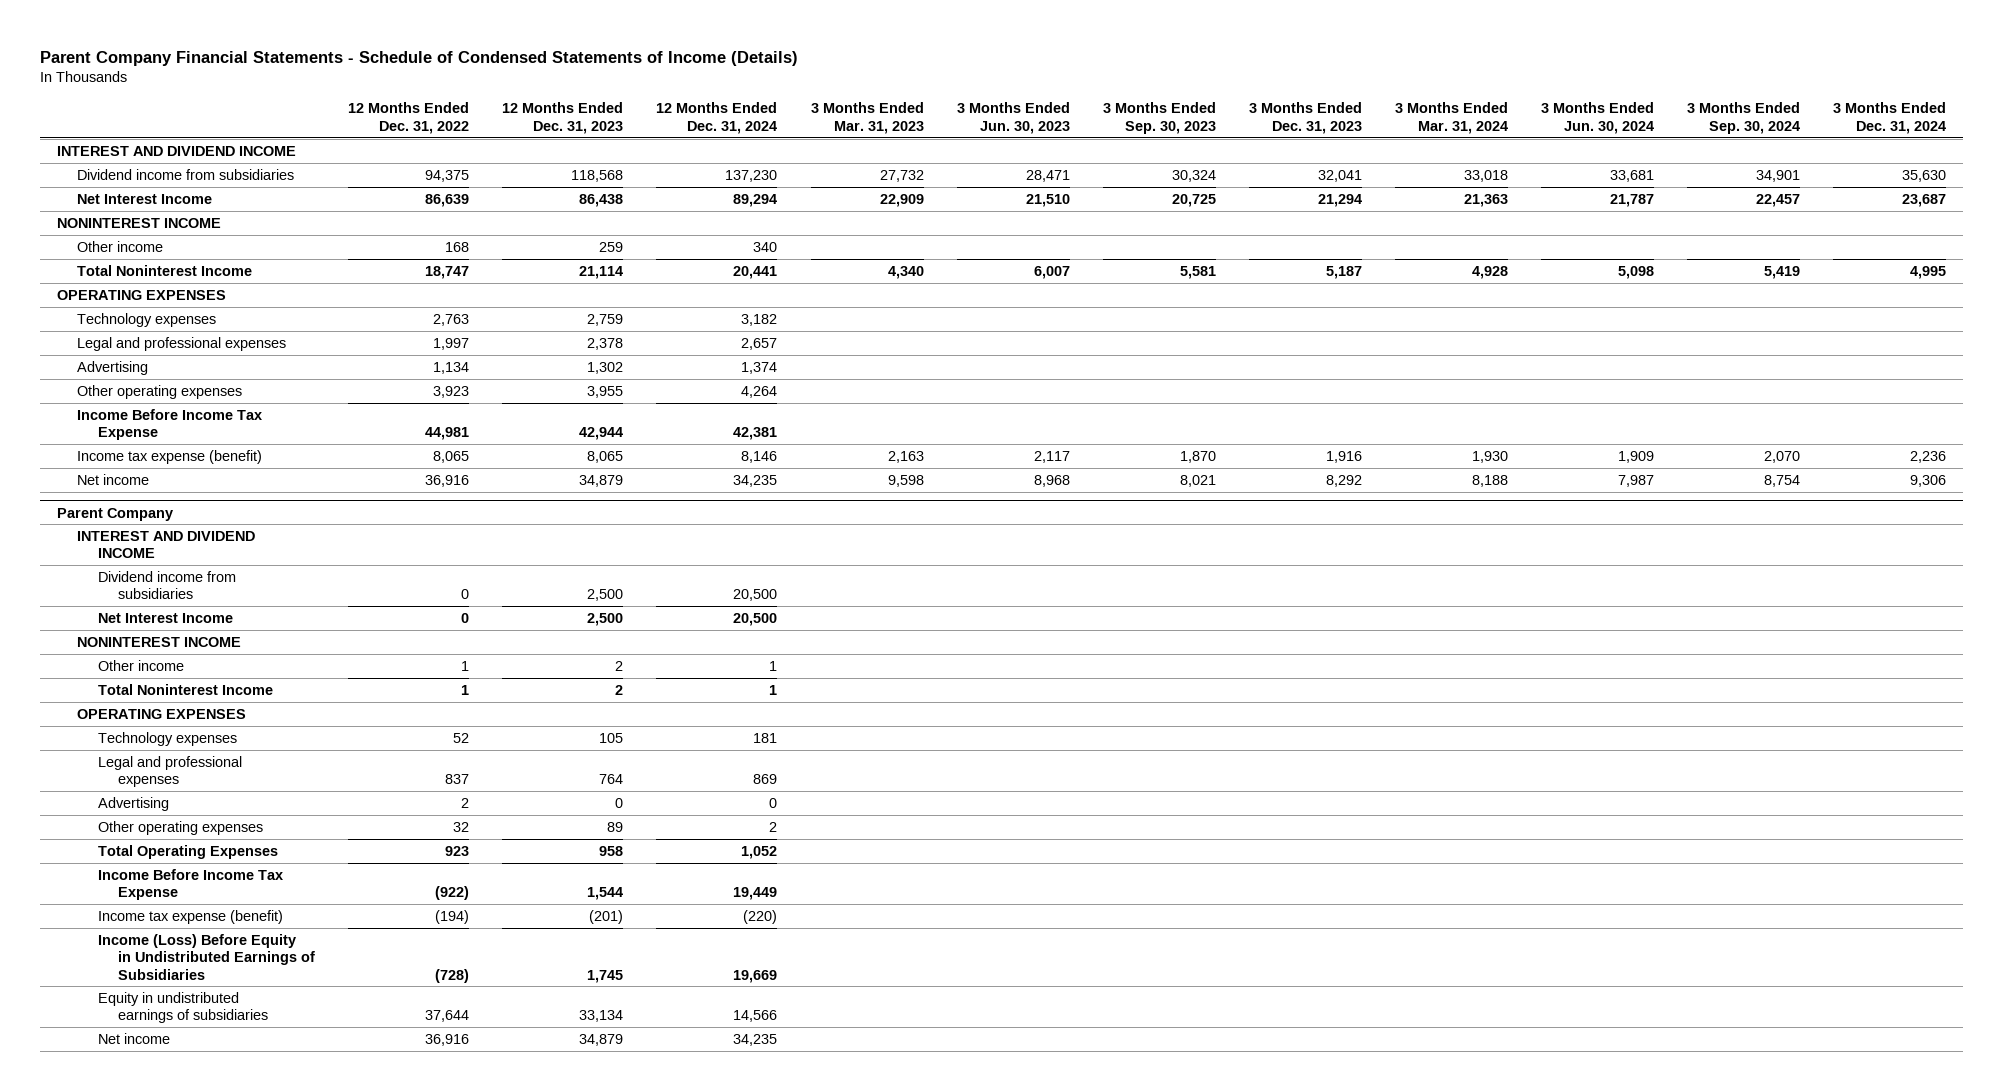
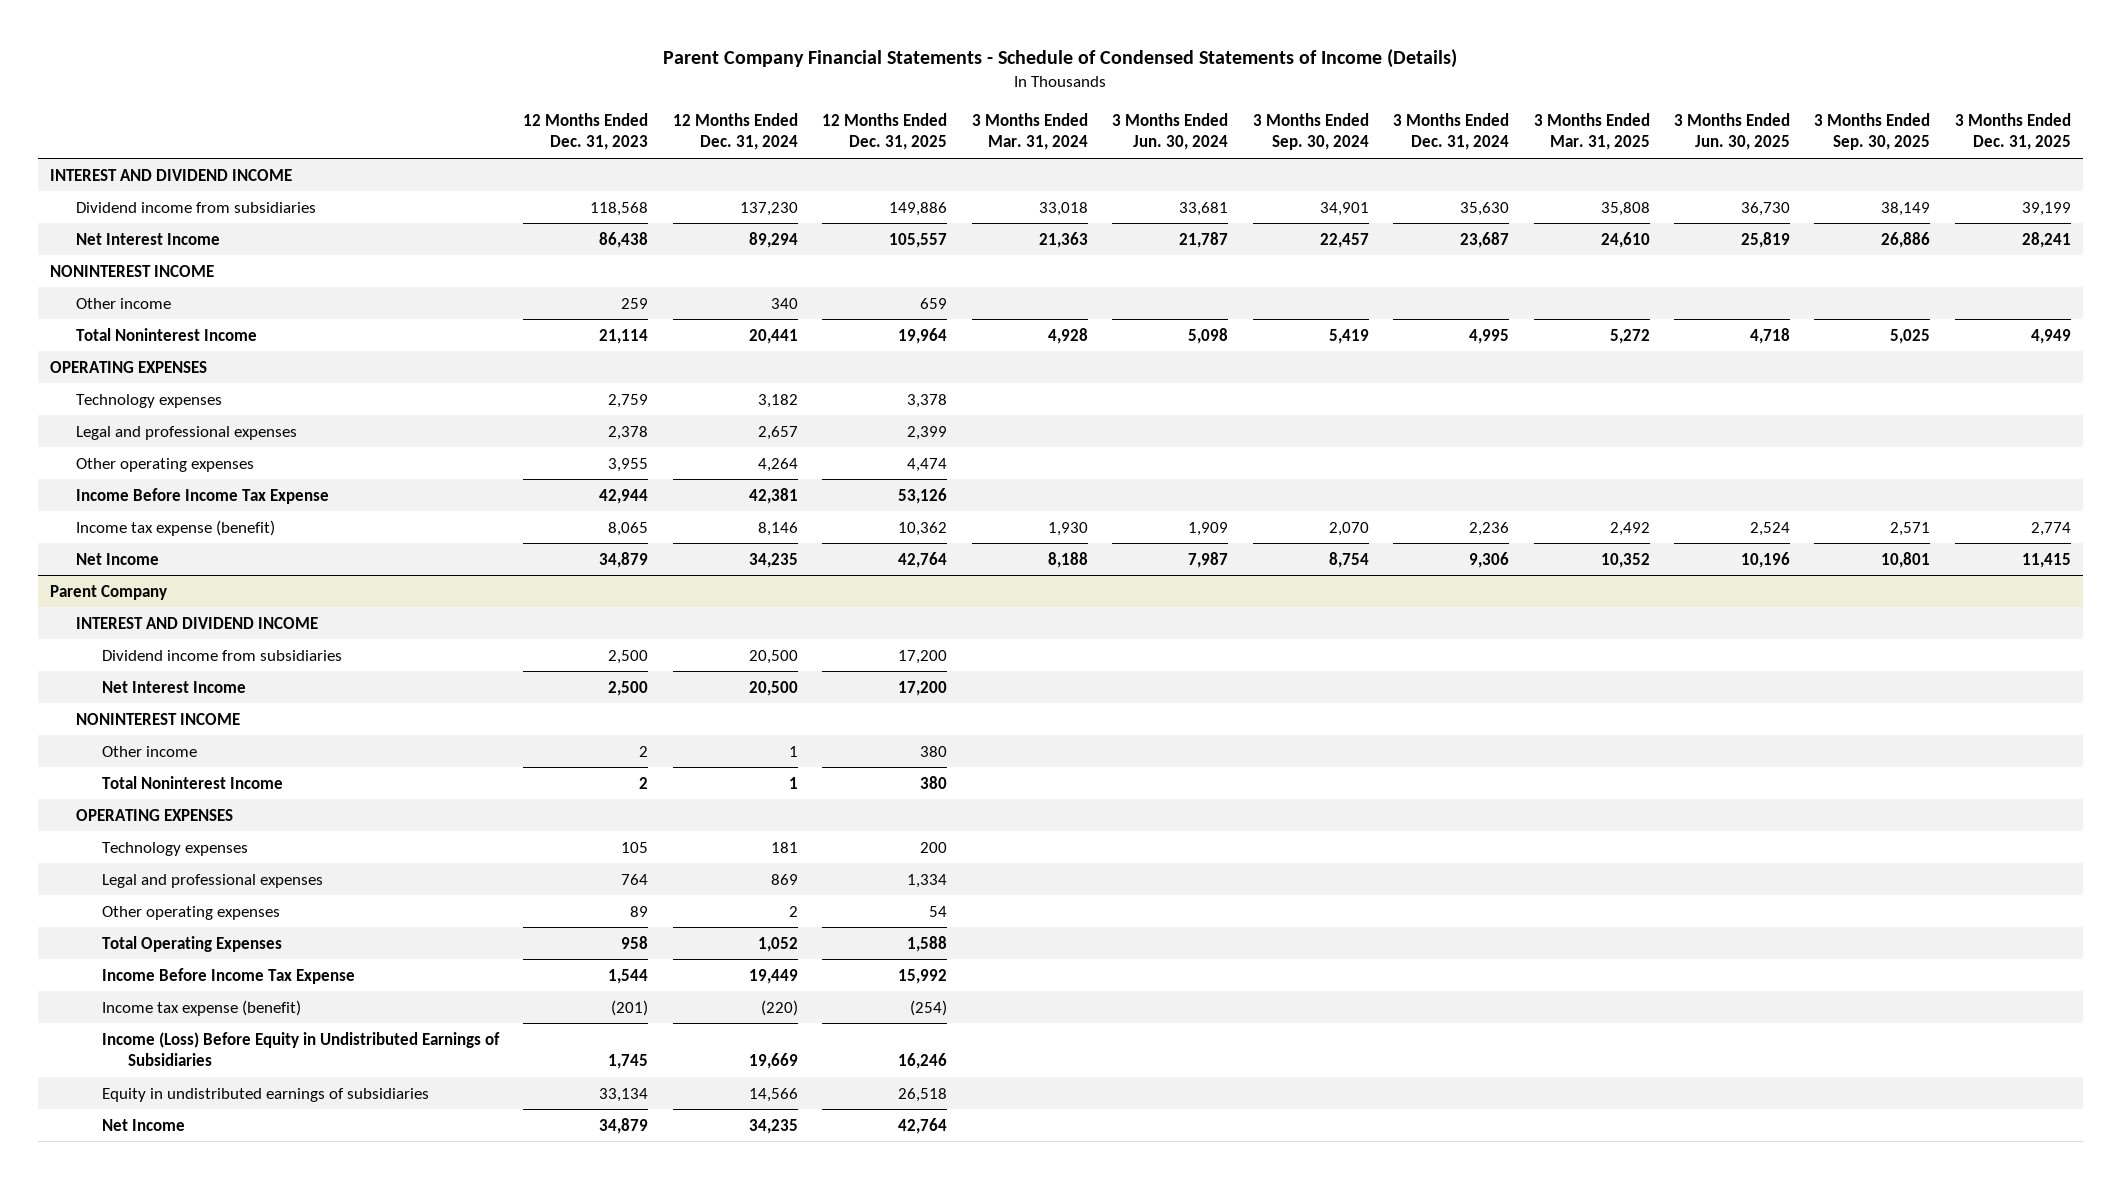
[348,102,470,134] 12 Months Ended Dec. 31, 2022 -> none
[810,102,924,134] 3 Months Ended Mar. 31, 2023 -> none
[956,102,1070,134] 3 Months Ended Jun. 30, 2023 -> none
[1102,102,1216,134] 3 Months Ended Sep. 30, 2023 -> none
[1248,102,1362,134] 3 Months Ended Dec. 31, 2023 -> none
none -> [822,113,948,151] 12 Months Ended Dec. 31, 2025
none -> [1533,113,1650,151] 3 Months Ended Mar. 31, 2025
none -> [1673,113,1790,151] 3 Months Ended Jun. 30, 2025
none -> [1814,113,1931,151] 3 Months Ended Sep. 30, 2025
none -> [1954,113,2071,151] 3 Months Ended Dec. 31, 2025
[77,360,149,375] Advertising -> none
[77,473,150,485] Net income -> [75,552,159,565] Net Income
[97,796,169,811] Advertising -> none
[97,1032,170,1044] Net income -> [101,1118,185,1131] Net Income

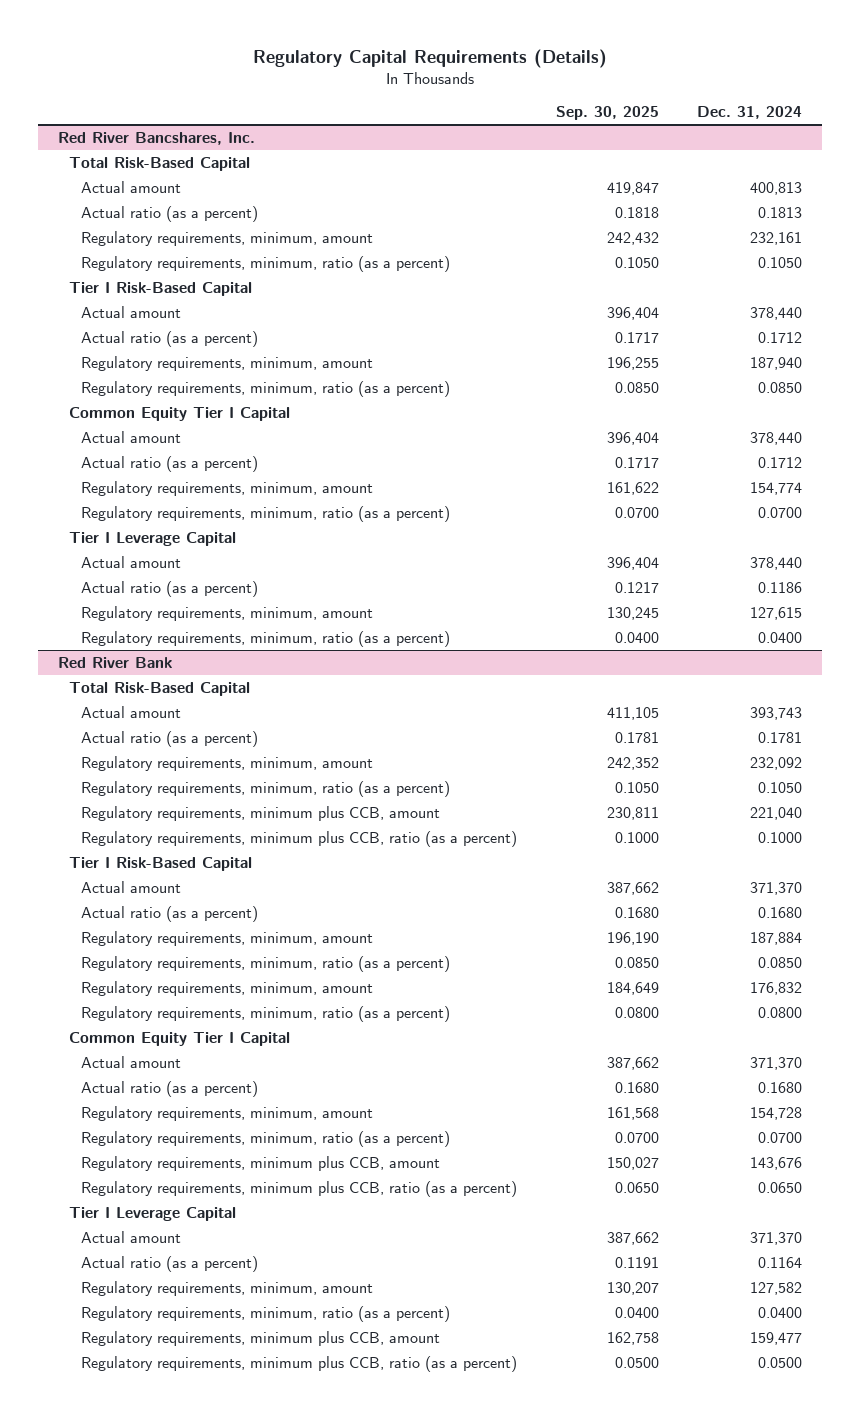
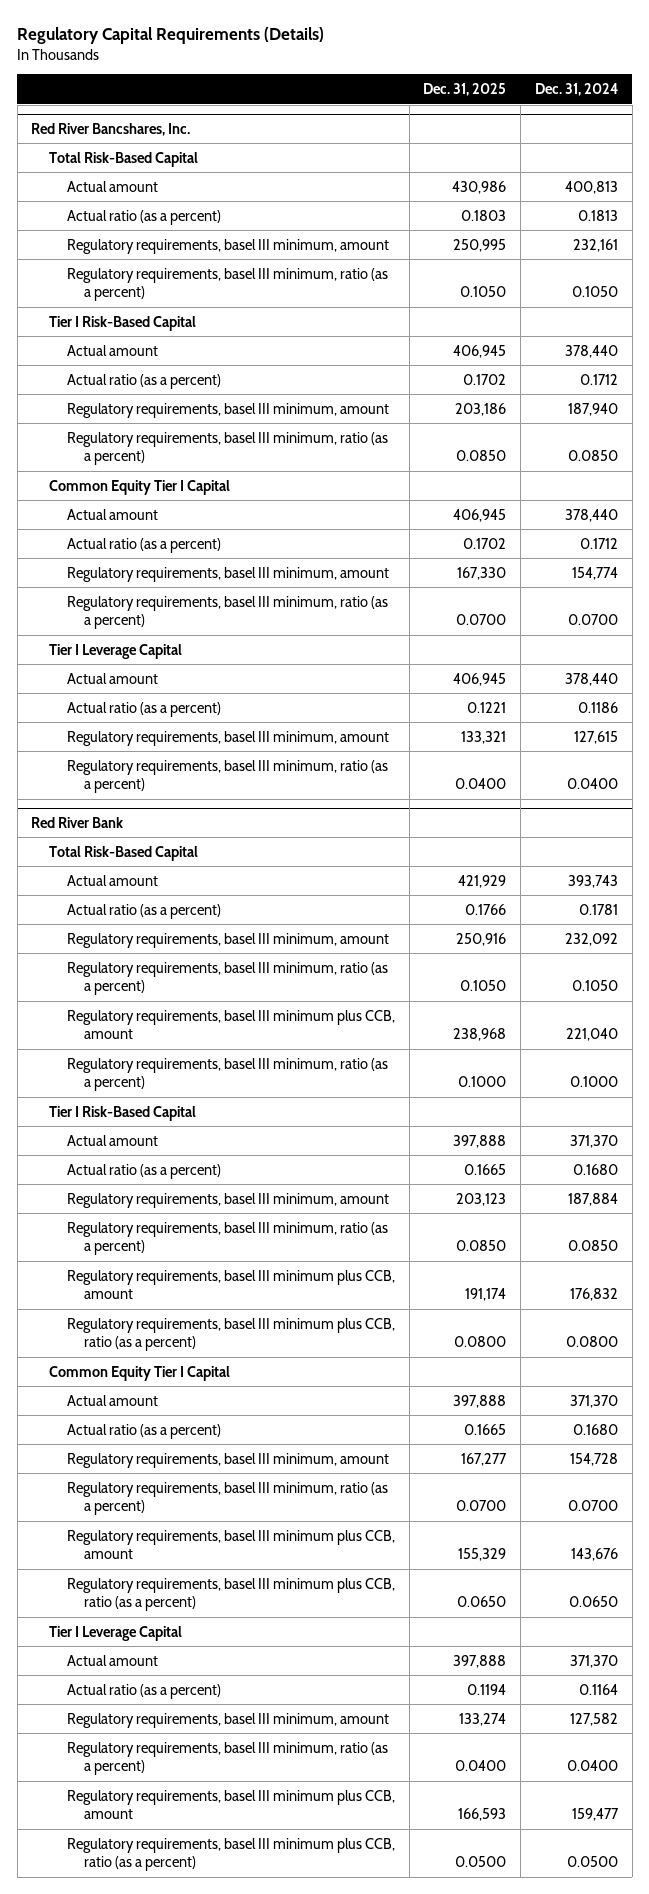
[555,106,659,121] Sep. 30, 2025 -> none
none -> [423,83,507,97] Dec. 31, 2025
[80,231,373,247] Regulatory requirements, minimum, amount -> [66,238,389,254] Regulatory requirements, basel III minimum, amount
[80,256,450,273] Regulatory requirements, minimum, ratio (as a percent) -> [66,267,388,302] Regulatory requirements, basel III minimum, ratio (as a percent)
[80,356,373,372] Regulatory requirements, minimum, amount -> [66,402,389,418] Regulatory requirements, basel III minimum, amount
[80,381,450,398] Regulatory requirements, minimum, ratio (as a percent) -> [66,431,388,466] Regulatory requirements, basel III minimum, ratio (as a percent)
[80,481,373,497] Regulatory requirements, minimum, amount -> [66,566,389,582] Regulatory requirements, basel III minimum, amount
[80,506,450,523] Regulatory requirements, minimum, ratio (as a percent) -> [66,595,388,630] Regulatory requirements, basel III minimum, ratio (as a percent)
[80,606,373,622] Regulatory requirements, minimum, amount -> [66,730,389,746] Regulatory requirements, basel III minimum, amount
[80,631,450,648] Regulatory requirements, minimum, ratio (as a percent) -> [66,759,388,794] Regulatory requirements, basel III minimum, ratio (as a percent)
[80,756,373,772] Regulatory requirements, minimum, amount -> [66,932,389,948] Regulatory requirements, basel III minimum, amount
[80,781,450,798] Regulatory requirements, minimum, ratio (as a percent) -> [66,961,388,996] Regulatory requirements, basel III minimum, ratio (as a percent)
[80,806,440,822] Regulatory requirements, minimum plus CCB, amount -> [66,1009,395,1040] Regulatory requirements, basel III minimum plus CCB, amount
[80,831,517,848] Regulatory requirements, minimum plus CCB, ratio (as a percent) -> [66,1057,388,1092] Regulatory requirements, basel III minimum, ratio (as a percent)
[80,931,373,947] Regulatory requirements, minimum, amount -> [66,1192,389,1208] Regulatory requirements, basel III minimum, amount
[80,956,450,973] Regulatory requirements, minimum, ratio (as a percent) -> [66,1221,388,1256] Regulatory requirements, basel III minimum, ratio (as a percent)
[80,981,373,997] Regulatory requirements, minimum, amount -> [66,1269,395,1300] Regulatory requirements, basel III minimum plus CCB, amount
[80,1006,450,1023] Regulatory requirements, minimum, ratio (as a percent) -> [66,1317,395,1352] Regulatory requirements, basel III minimum plus CCB, ratio (as a percent)
[80,1106,373,1122] Regulatory requirements, minimum, amount -> [66,1452,389,1468] Regulatory requirements, basel III minimum, amount
[80,1131,450,1148] Regulatory requirements, minimum, ratio (as a percent) -> [66,1481,388,1516] Regulatory requirements, basel III minimum, ratio (as a percent)
[80,1156,440,1172] Regulatory requirements, minimum plus CCB, amount -> [66,1529,395,1560] Regulatory requirements, basel III minimum plus CCB, amount
[80,1181,517,1198] Regulatory requirements, minimum plus CCB, ratio (as a percent) -> [66,1577,395,1612] Regulatory requirements, basel III minimum plus CCB, ratio (as a percent)
[80,1281,373,1297] Regulatory requirements, minimum, amount -> [66,1712,389,1728] Regulatory requirements, basel III minimum, amount
[80,1306,450,1323] Regulatory requirements, minimum, ratio (as a percent) -> [66,1741,388,1776] Regulatory requirements, basel III minimum, ratio (as a percent)
[80,1331,440,1347] Regulatory requirements, minimum plus CCB, amount -> [66,1789,395,1820] Regulatory requirements, basel III minimum plus CCB, amount
[80,1356,517,1373] Regulatory requirements, minimum plus CCB, ratio (as a percent) -> [66,1837,395,1872] Regulatory requirements, basel III minimum plus CCB, ratio (as a percent)

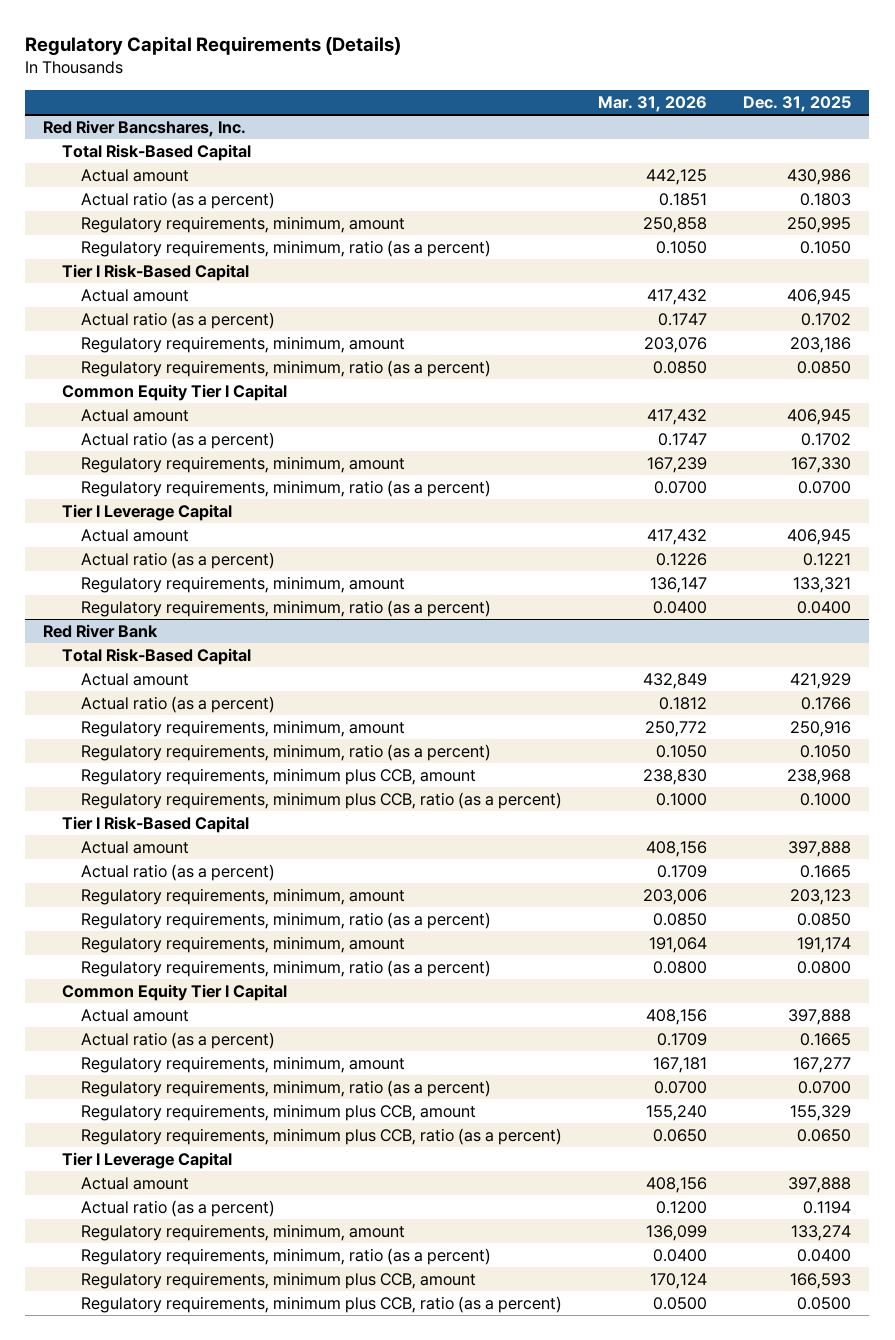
[534,83,618,97] Dec. 31, 2024 -> none
none -> [598,95,708,112] Mar. 31, 2026
[66,238,389,254] Regulatory requirements, basel III minimum, amount -> [81,215,406,233] Regulatory requirements, minimum, amount
[66,267,388,302] Regulatory requirements, basel III minimum, ratio (as a percent) -> [81,239,492,257] Regulatory requirements, minimum, ratio (as a percent)
[66,402,389,418] Regulatory requirements, basel III minimum, amount -> [81,335,406,353] Regulatory requirements, minimum, amount
[66,431,388,466] Regulatory requirements, basel III minimum, ratio (as a percent) -> [81,359,492,377] Regulatory requirements, minimum, ratio (as a percent)
[66,566,389,582] Regulatory requirements, basel III minimum, amount -> [81,455,406,473] Regulatory requirements, minimum, amount
[66,595,388,630] Regulatory requirements, basel III minimum, ratio (as a percent) -> [81,479,492,497] Regulatory requirements, minimum, ratio (as a percent)
[66,730,389,746] Regulatory requirements, basel III minimum, amount -> [81,575,406,593] Regulatory requirements, minimum, amount
[66,759,388,794] Regulatory requirements, basel III minimum, ratio (as a percent) -> [81,599,492,617] Regulatory requirements, minimum, ratio (as a percent)
[66,932,389,948] Regulatory requirements, basel III minimum, amount -> [81,719,406,737] Regulatory requirements, minimum, amount
[66,961,388,996] Regulatory requirements, basel III minimum, ratio (as a percent) -> [81,743,492,761] Regulatory requirements, minimum, ratio (as a percent)
[66,1009,395,1040] Regulatory requirements, basel III minimum plus CCB, amount -> [81,767,477,785] Regulatory requirements, minimum plus CCB, amount
[66,1057,388,1092] Regulatory requirements, basel III minimum, ratio (as a percent) -> [81,791,563,809] Regulatory requirements, minimum plus CCB, ratio (as a percent)
[66,1192,389,1208] Regulatory requirements, basel III minimum, amount -> [81,887,406,905] Regulatory requirements, minimum, amount
[66,1221,388,1256] Regulatory requirements, basel III minimum, ratio (as a percent) -> [81,911,492,929] Regulatory requirements, minimum, ratio (as a percent)
[66,1269,395,1300] Regulatory requirements, basel III minimum plus CCB, amount -> [81,935,406,953] Regulatory requirements, minimum, amount
[66,1317,395,1352] Regulatory requirements, basel III minimum plus CCB, ratio (as a percent) -> [81,959,492,977] Regulatory requirements, minimum, ratio (as a percent)
[66,1452,389,1468] Regulatory requirements, basel III minimum, amount -> [81,1055,406,1073] Regulatory requirements, minimum, amount
[66,1481,388,1516] Regulatory requirements, basel III minimum, ratio (as a percent) -> [81,1079,492,1097] Regulatory requirements, minimum, ratio (as a percent)
[66,1529,395,1560] Regulatory requirements, basel III minimum plus CCB, amount -> [81,1103,477,1121] Regulatory requirements, minimum plus CCB, amount
[66,1577,395,1612] Regulatory requirements, basel III minimum plus CCB, ratio (as a percent) -> [81,1127,563,1145] Regulatory requirements, minimum plus CCB, ratio (as a percent)
[66,1712,389,1728] Regulatory requirements, basel III minimum, amount -> [81,1223,406,1241] Regulatory requirements, minimum, amount
[66,1741,388,1776] Regulatory requirements, basel III minimum, ratio (as a percent) -> [81,1247,492,1265] Regulatory requirements, minimum, ratio (as a percent)
[66,1789,395,1820] Regulatory requirements, basel III minimum plus CCB, amount -> [81,1271,477,1289] Regulatory requirements, minimum plus CCB, amount
[66,1837,395,1872] Regulatory requirements, basel III minimum plus CCB, ratio (as a percent) -> [81,1295,563,1313] Regulatory requirements, minimum plus CCB, ratio (as a percent)

